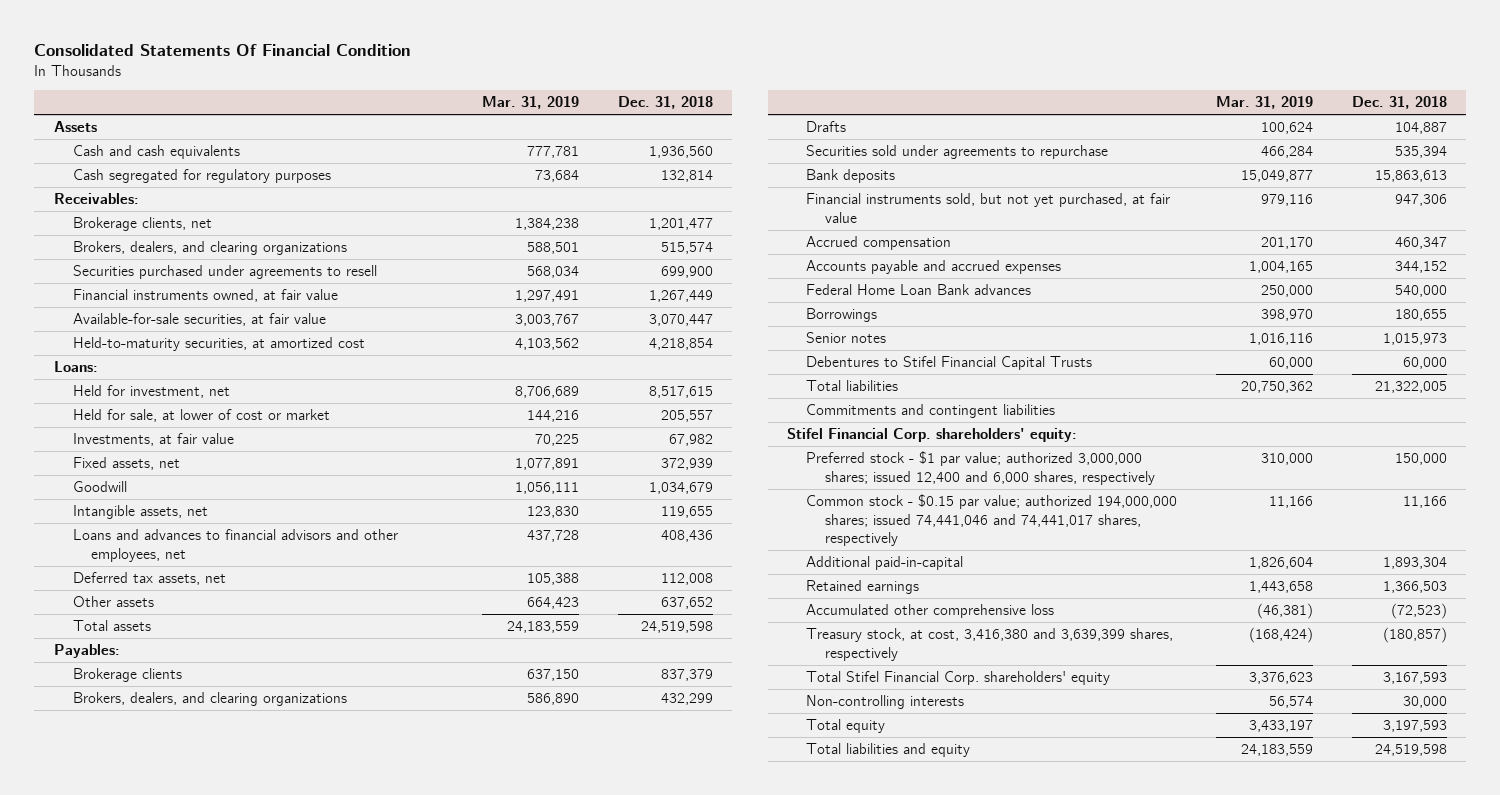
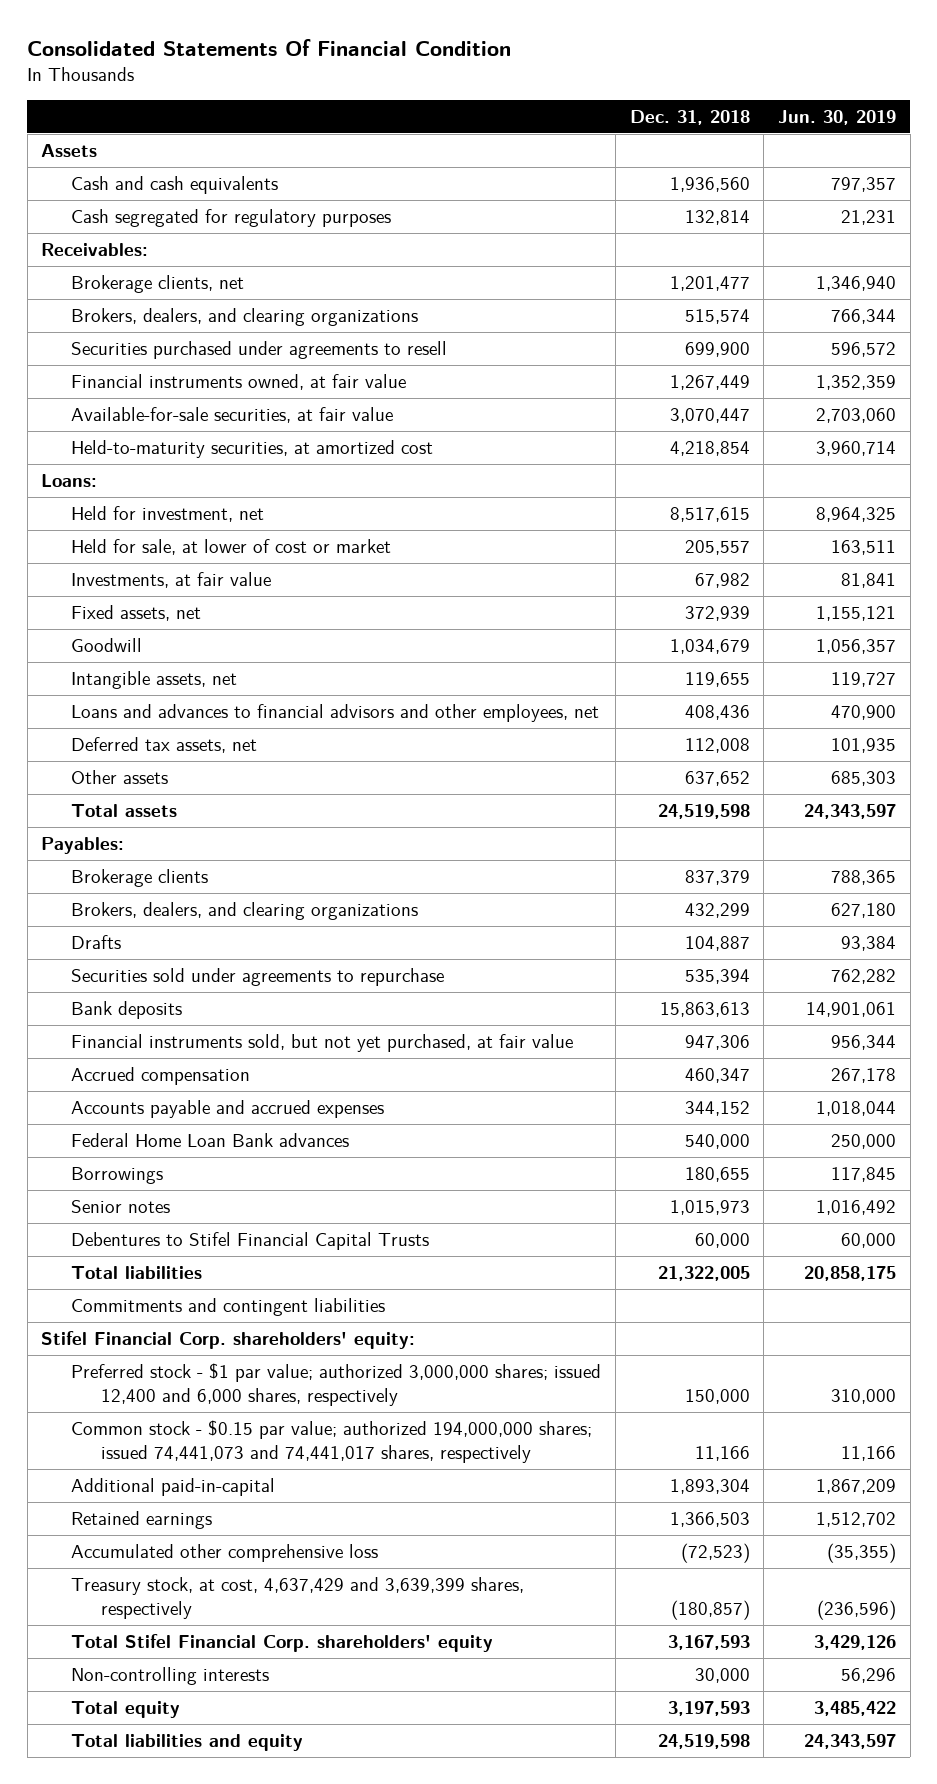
[482,96,580,110] Mar. 31, 2019 -> none
none -> [777,109,896,125] Jun. 30, 2019
[806,494,1178,547] Common stock - $0.15 par value; authorized 194,000,000 shares; issued 74,441,046 and 74,441,017 shares, respectively -> [71,1419,593,1463] Common stock - $0.15 par value; authorized 194,000,000 shares; issued 74,441,073 and 74,441,017 shares, respectively
[806,628,1174,661] Treasury stock, at cost, 3,416,380 and 3,639,399 shares, respectively -> [71,1576,525,1619] Treasury stock, at cost, 4,637,429 and 3,639,399 shares, respectively

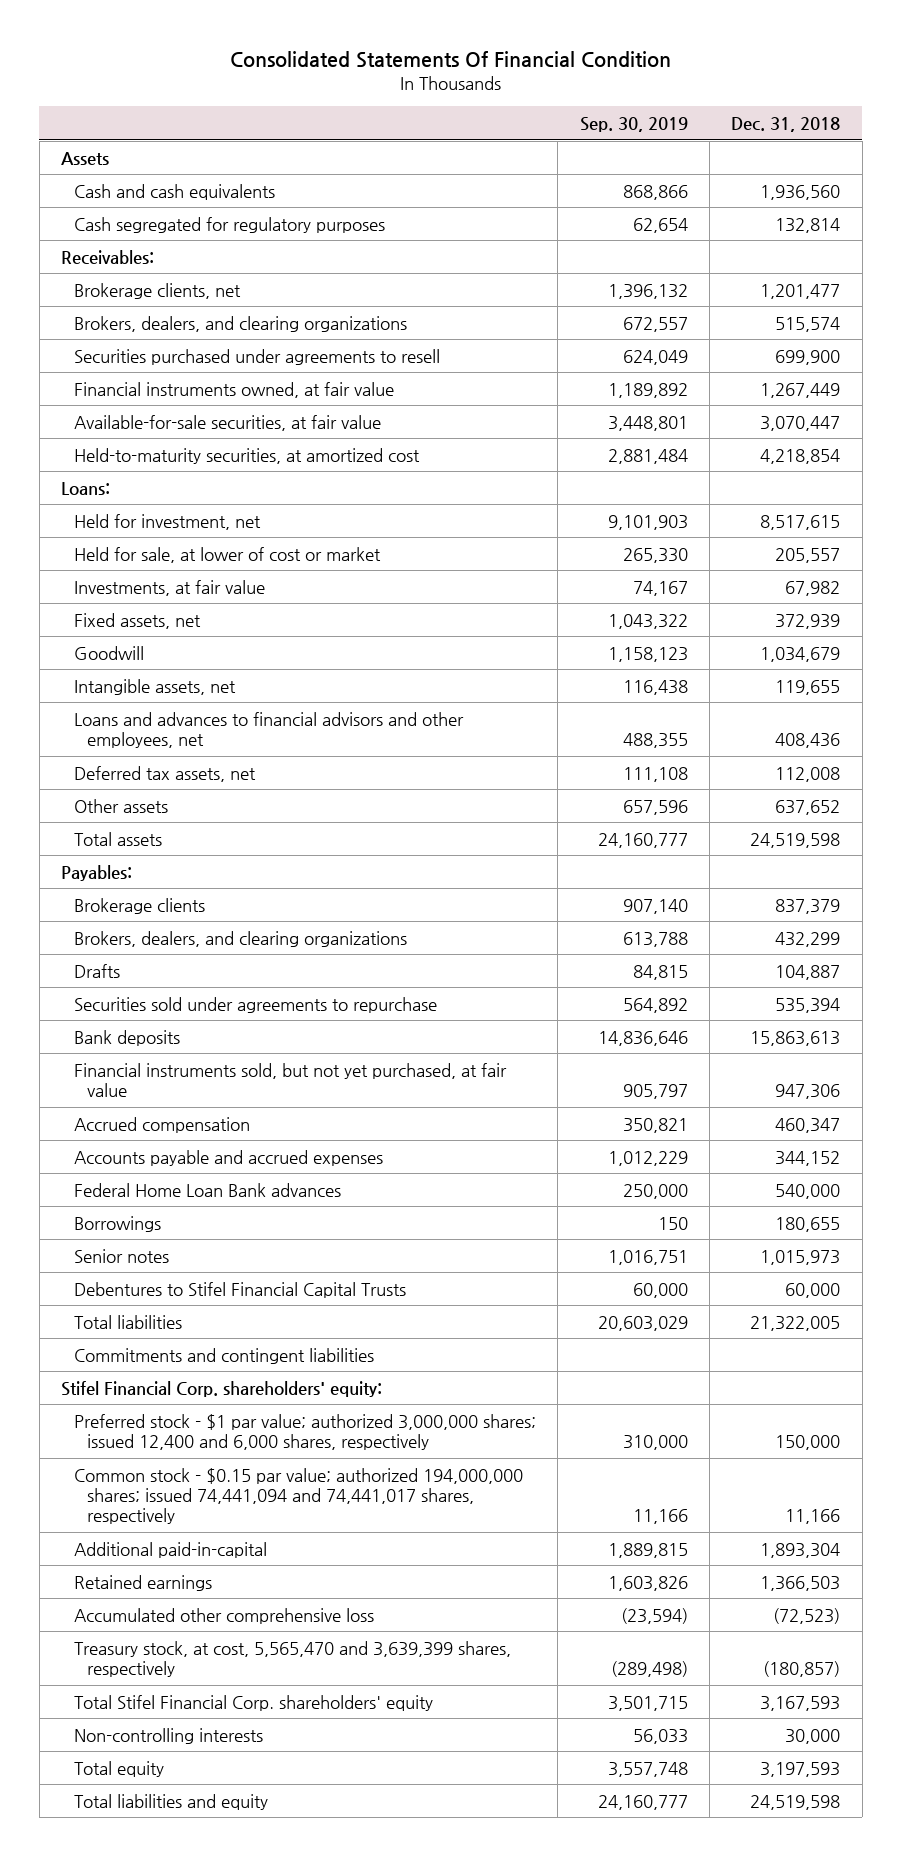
[777,109,896,125] Jun. 30, 2019 -> none
none -> [579,117,688,133] Sep. 30, 2019
[71,1419,593,1463] Common stock - $0.15 par value; authorized 194,000,000 shares; issued 74,441,073 and 74,441,017 shares, respectively -> [74,1467,524,1525] Common stock - $0.15 par value; authorized 194,000,000 shares; issued 74,441,094 and 74,441,017 shares, respectively
[71,1576,525,1619] Treasury stock, at cost, 4,637,429 and 3,639,399 shares, respectively -> [74,1640,512,1678] Treasury stock, at cost, 5,565,470 and 3,639,399 shares, respectively

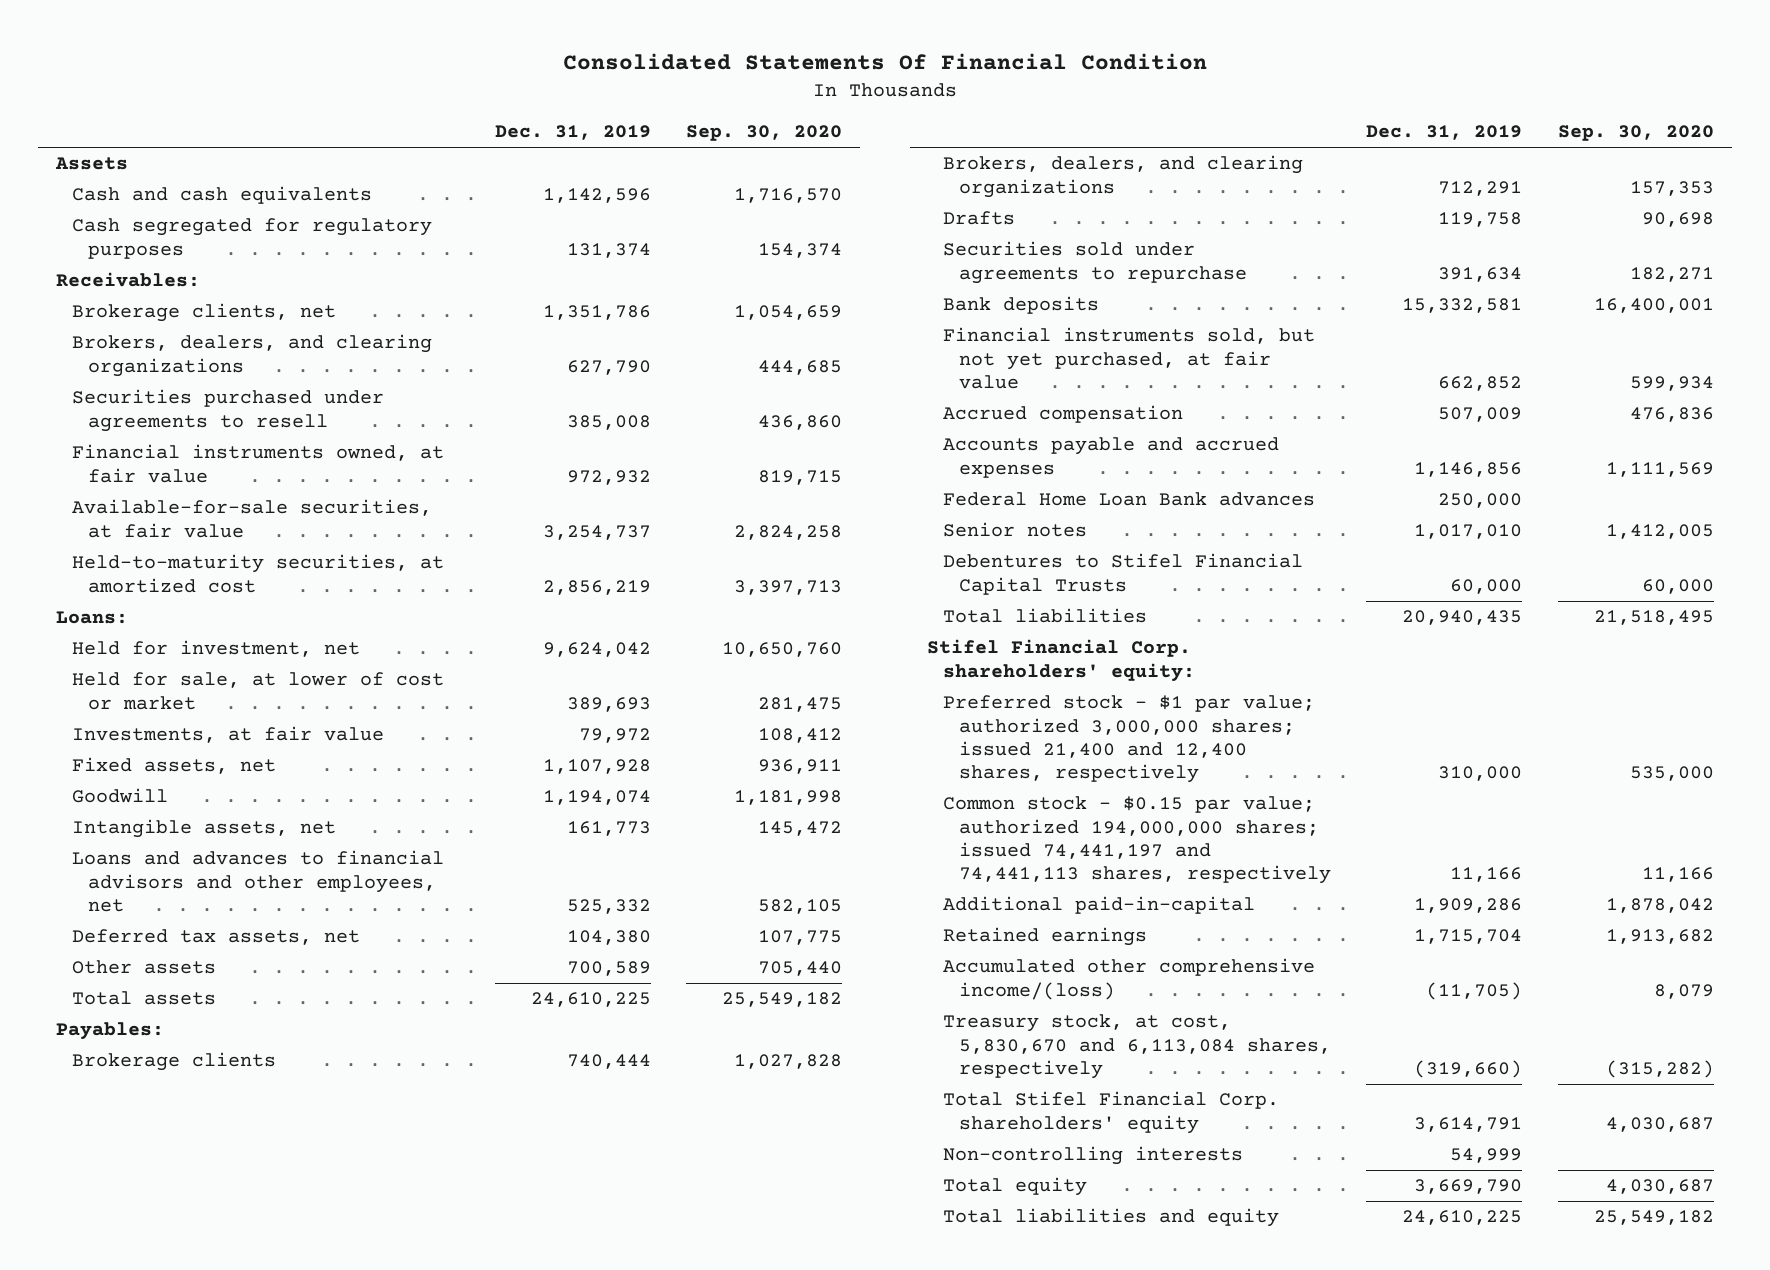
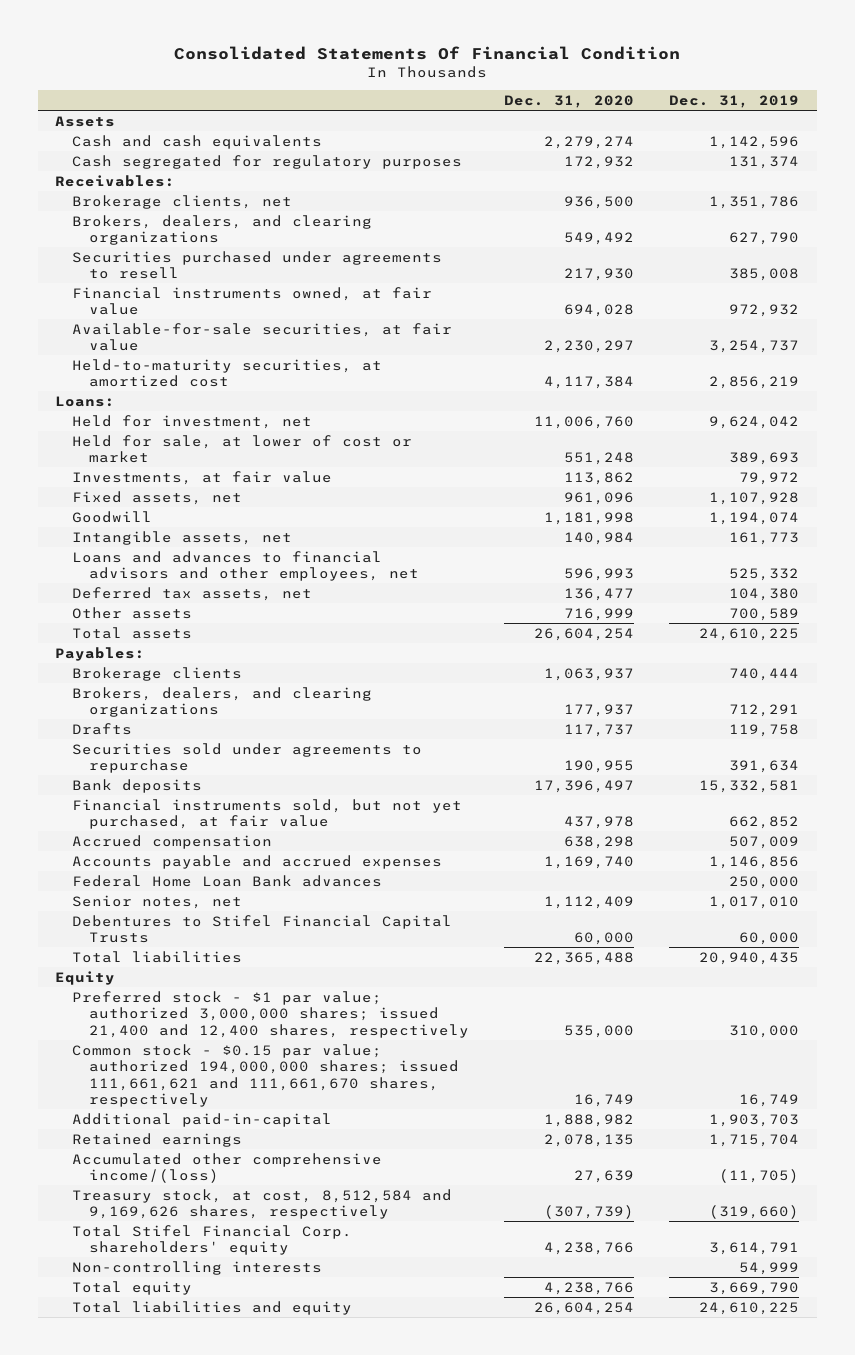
[686,125,843,142] Sep. 30, 2020 -> none
none -> [504,95,635,109] Dec. 31, 2020
[943,522,1088,538] Senior notes -> [72,894,243,909] Senior notes, net
[927,639,1196,682] Stifel Financial Corp. shareholders' equity: -> none
none -> [55,970,116,985] Equity
[943,796,1332,884] Common stock - $0.15 par value; authorized 194,000,000 shares; issued 74,441,197 and 74,441,113 shares, respectively -> [72,1043,460,1108] Common stock - $0.15 par value; authorized 194,000,000 shares; issued 111,661,621 and 111,661,670 shares, respectively
[1450,866,1523,882] 11,166 -> [739,1094,800,1108] 16,749
[1414,898,1523,914] 1,909,286 -> [709,1113,800,1127] 1,903,703
[943,1014,1332,1079] Treasury stock, at cost, 5,830,670 and 6,113,084 shares, respectively -> [72,1188,453,1220] Treasury stock, at cost, 8,512,584 and 9,169,626 shares, respectively

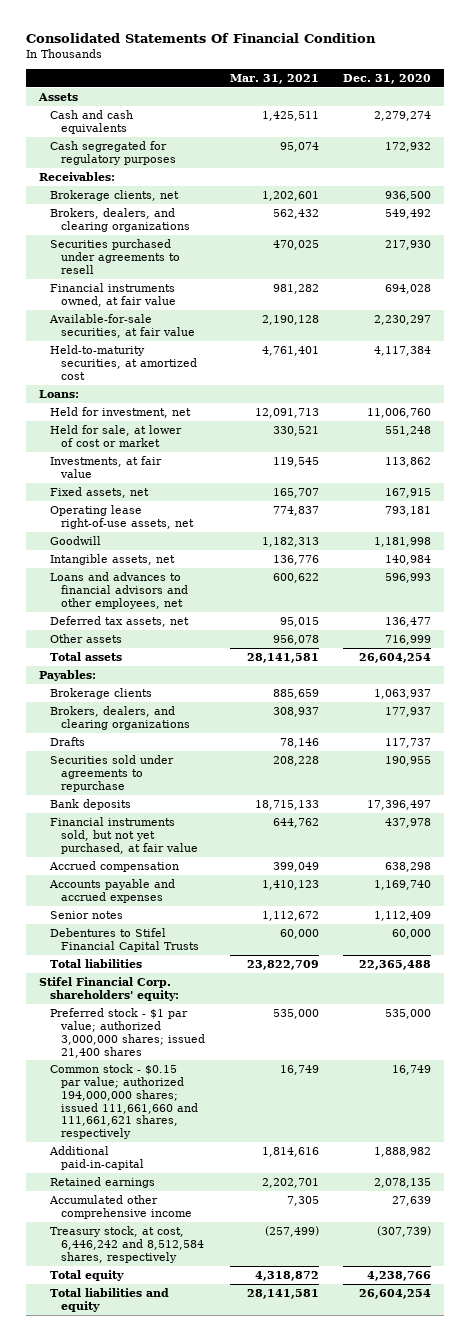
[669,95,800,109] Dec. 31, 2019 -> none
none -> [229,74,319,85] Mar. 31, 2021
[564,491,635,505] 961,096 -> [385,487,432,498] 167,915
none -> [49,504,194,529] Operating lease right-of-use assets, net
[72,874,383,887] Federal Home Loan Bank advances -> none
[72,894,243,909] Senior notes, net -> [49,910,123,919] Senior notes
[55,970,116,985] Equity -> none
none -> [38,976,179,1001] Stifel Financial Corp. shareholders' equity:
[72,990,470,1038] Preferred stock - $1 par value; authorized 3,000,000 shares; issued 21,400 and 12,400 shares, respectively -> [49,1007,205,1058] Preferred stock - $1 par value; authorized 3,000,000 shares; issued 21,400 shares
[72,1043,460,1108] Common stock - $0.15 par value; authorized 194,000,000 shares; issued 111,661,621 and 111,661,670 shares, respectively -> [49,1063,198,1140] Common stock - $0.15 par value; authorized 194,000,000 shares; issued 111,661,660 and 111,661,621 shares, respectively
[72,1224,353,1256] Total Stifel Financial Corp. shareholders' equity -> none
[72,1260,323,1275] Non-controlling interests -> none
[72,1152,383,1184] Accumulated other comprehensive income/(loss) -> [48,1194,192,1219] Accumulated other comprehensive income
[72,1188,453,1220] Treasury stock, at cost, 8,512,584 and 9,169,626 shares, respectively -> [49,1225,204,1263] Treasury stock, at cost, 6,446,242 and 8,512,584 shares, respectively

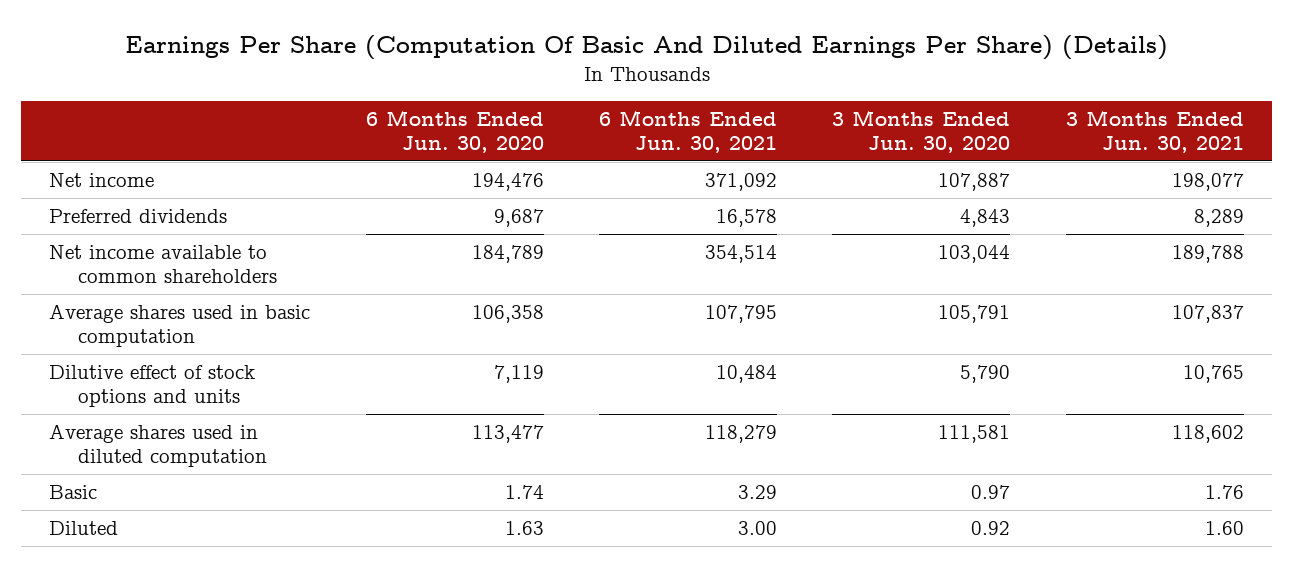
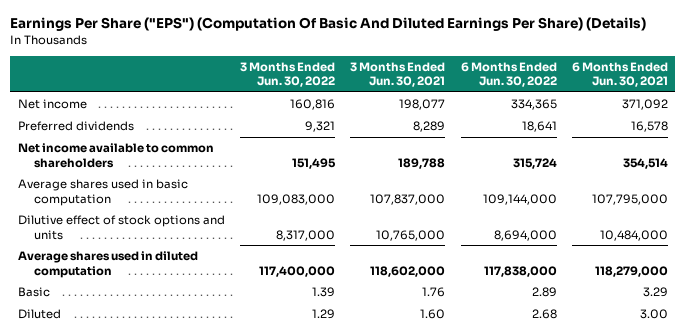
[124,35,1168,61] Earnings Per Share (Computation Of Basic And Diluted Earnings Per Share) (Details) -> [10,17,647,32] Earnings Per Share ("EPS") (Computation Of Basic And Diluted Earnings Per Share) (Details)
[365,109,544,153] 6 Months Ended Jun. 30, 2020 -> none
[832,109,1011,153] 3 Months Ended Jun. 30, 2020 -> none
none -> [240,61,336,88] 3 Months Ended Jun. 30, 2022
none -> [460,61,557,88] 6 Months Ended Jun. 30, 2022
[705,304,778,323] 107,795 -> [591,193,668,205] 107,795,000
[1171,304,1244,323] 107,837 -> [370,193,446,205] 107,837,000
[716,364,778,383] 10,484 -> [599,229,668,241] 10,484,000
[1182,364,1244,383] 10,765 -> [376,229,446,241] 10,765,000
[705,424,778,443] 118,279 -> [594,265,668,277] 118,279,000
[1171,424,1244,443] 118,602 -> [370,265,446,277] 118,602,000

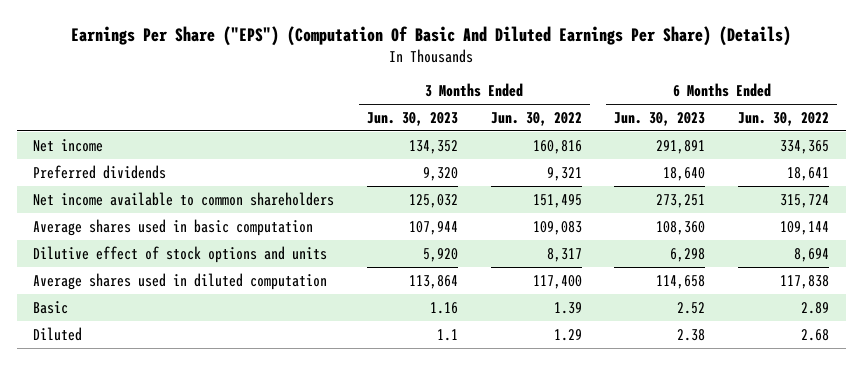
[350,61,446,88] 3 Months Ended Jun. 30, 2021 -> none
[571,61,668,88] 6 Months Ended Jun. 30, 2021 -> none
none -> [366,112,458,127] Jun. 30, 2023
none -> [614,112,706,127] Jun. 30, 2023
[257,193,336,205] 109,083,000 -> [532,220,582,235] 109,083
[482,193,557,205] 109,144,000 -> [780,220,830,235] 109,144
[276,229,336,241] 8,317,000 -> [546,247,582,262] 8,317
[493,229,557,241] 8,694,000 -> [794,247,830,262] 8,694
[259,265,336,277] 117,400,000 -> [532,274,582,289] 117,400
[483,265,557,277] 117,838,000 -> [780,274,830,289] 117,838

